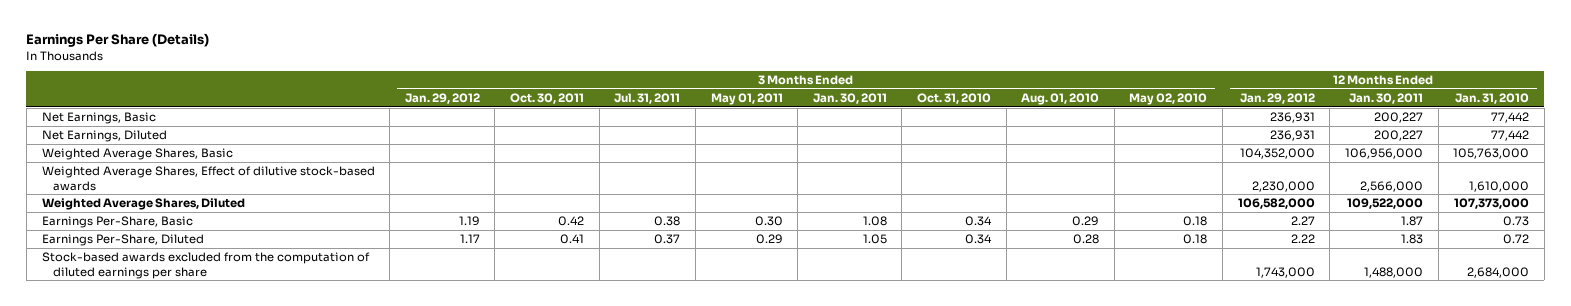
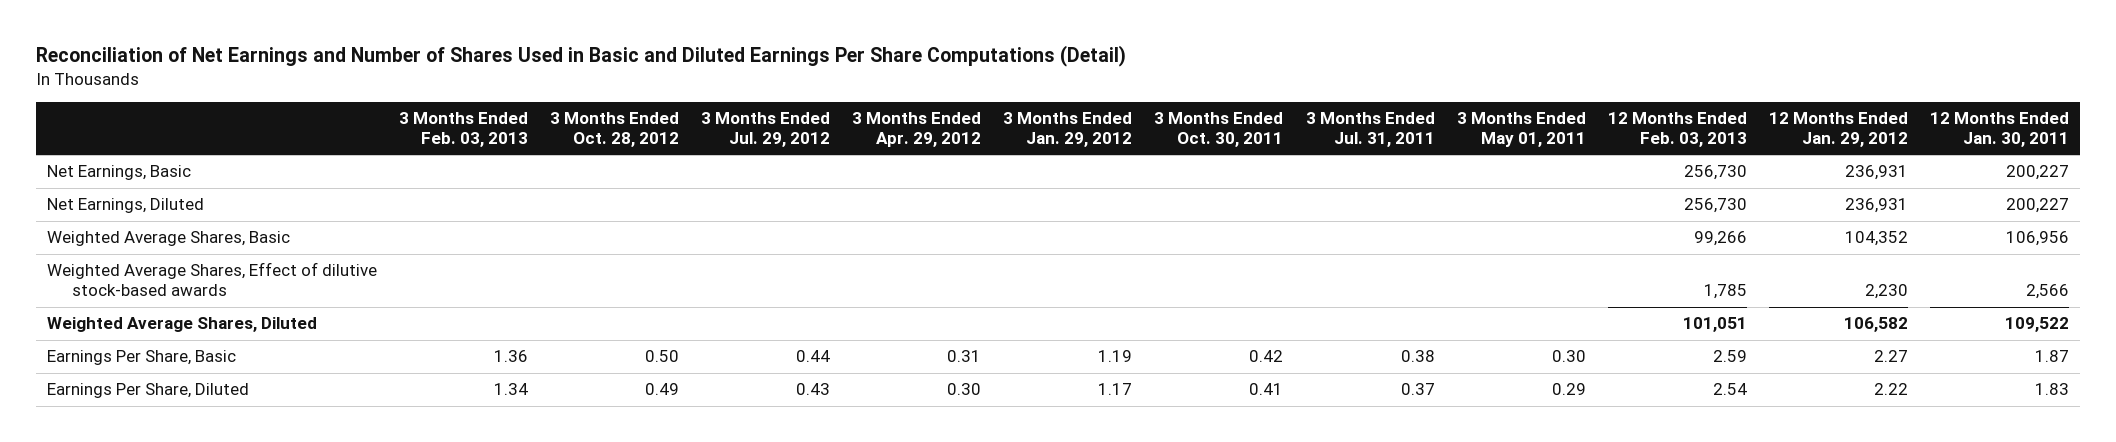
[26,33,210,48] Earnings Per Share (Details) -> [35,44,1126,67] Reconciliation of Net Earnings and Number of Shares Used in Basic and Diluted Earnings Per Share Computations (Detail)
[812,93,887,105] Jan. 30, 2011 -> none
[916,93,991,105] Oct. 31, 2010 -> none
[1021,93,1100,106] Aug. 01, 2010 -> none
[1129,93,1208,106] May 02, 2010 -> none
[1455,93,1530,105] Jan. 31, 2010 -> none
none -> [398,111,528,147] 3 Months Ended Feb. 03, 2013
none -> [550,111,680,147] 3 Months Ended Oct. 28, 2012
none -> [701,111,831,147] 3 Months Ended Jul. 29, 2012
none -> [852,111,982,147] 3 Months Ended Apr. 29, 2012
none -> [1607,111,1747,147] 12 Months Ended Feb. 03, 2013
[41,252,370,279] Stock-based awards excluded from the computation of diluted earnings per share -> none
[1239,148,1315,160] 104,352,000 -> [1844,231,1908,247] 104,352
[1344,148,1423,160] 106,956,000 -> [2006,231,2070,247] 106,956
[1251,180,1315,192] 2,230,000 -> [1864,284,1908,300] 2,230
[1359,180,1423,192] 2,566,000 -> [2026,284,2070,300] 2,566
[1237,198,1315,210] 106,582,000 -> [1843,317,1908,333] 106,582
[1346,198,1423,210] 109,522,000 -> [2005,317,2070,333] 109,522
[41,216,193,229] Earnings Per-Share, Basic -> [46,350,236,366] Earnings Per Share, Basic
[41,234,204,247] Earnings Per-Share, Diluted -> [46,383,249,399] Earnings Per Share, Diluted

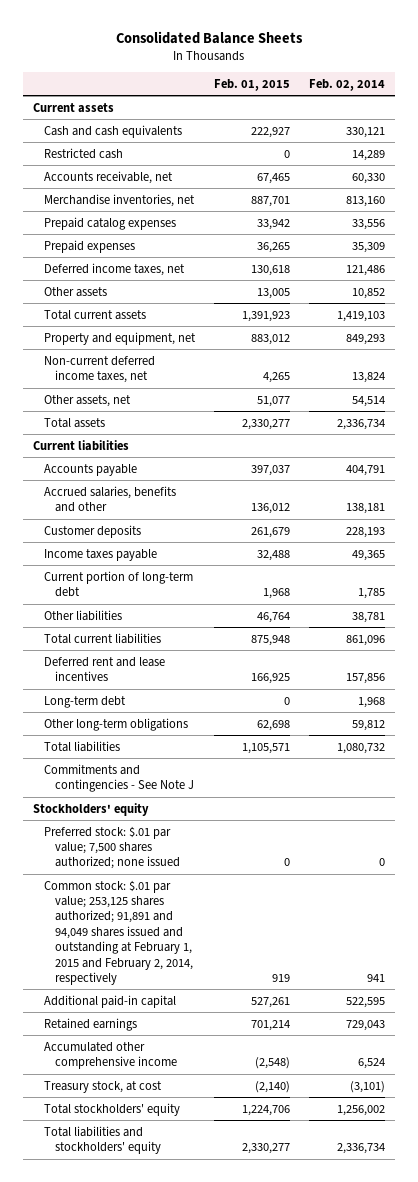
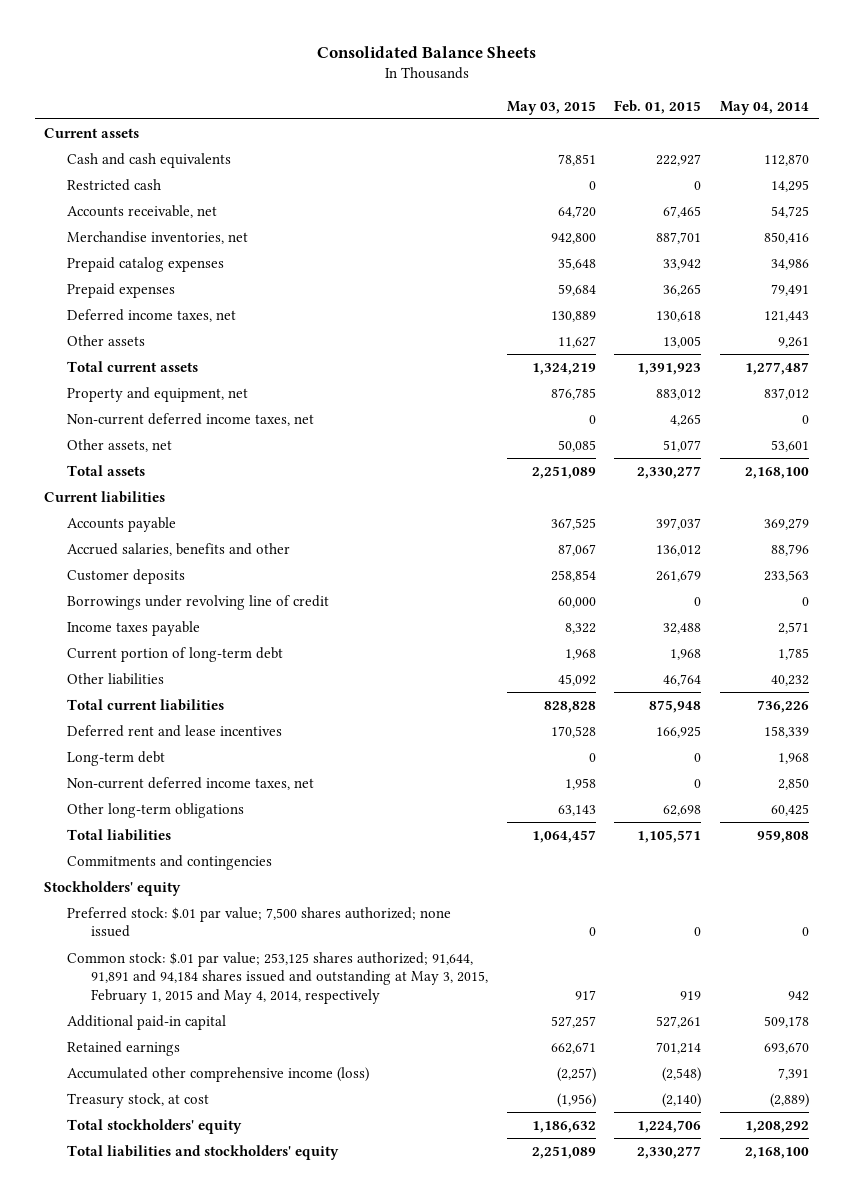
[309,78,386,91] Feb. 02, 2014 -> none
none -> [506,100,596,115] May 03, 2015
none -> [720,100,810,115] May 04, 2014
none -> [67,594,330,610] Borrowings under revolving line of credit
none -> [67,776,315,790] Non-current deferred income taxes, net
[44,763,195,793] Commitments and contingencies - See Note J -> [67,854,273,870] Commitments and contingencies
[44,879,194,985] Common stock: $.01 par value; 253,125 shares authorized; 91,891 and 94,049 shares issued and outstanding at February 1, 2015 and February 2, 2014, respectively -> [67,951,488,1004] Common stock: $.01 par value; 253,125 shares authorized; 91,644, 91,891 and 94,184 shares issued and outstanding at May 3, 2015, February 1, 2015 and May 4, 2014, respectively
[44,1041,178,1070] Accumulated other comprehensive income -> [67,1066,370,1082] Accumulated other comprehensive income (loss)

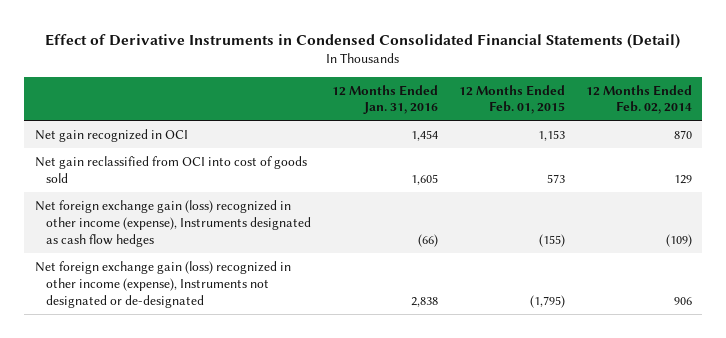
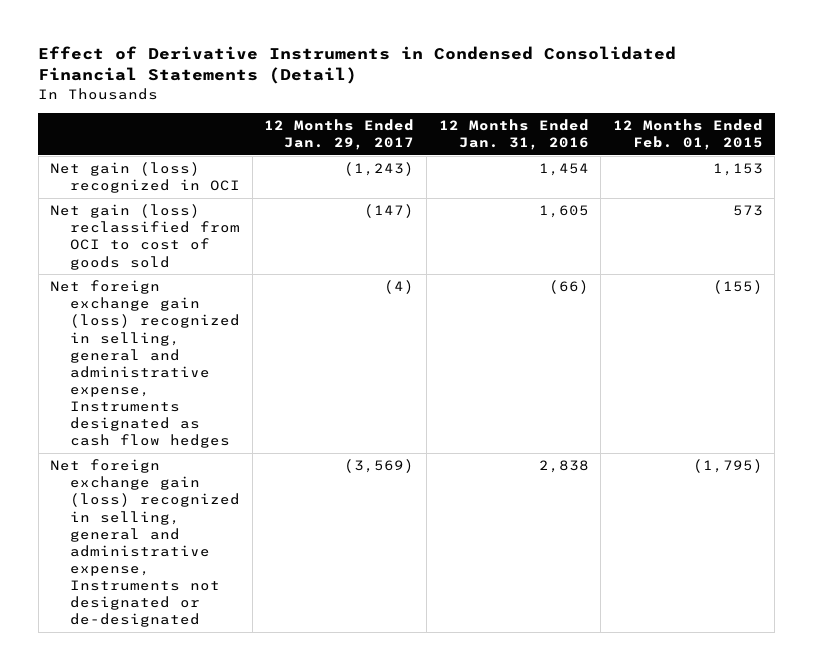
[585,84,692,115] 12 Months Ended Feb. 02, 2014 -> none
none -> [264,118,415,150] 12 Months Ended Jan. 29, 2017
[34,128,188,142] Net gain recognized in OCI -> [50,162,241,194] Net gain (loss) recognized in OCI
[34,155,307,183] Net gain reclassified from OCI into cost of goods sold -> [50,204,241,270] Net gain (loss) reclassified from OCI to cost of goods sold
[34,199,312,247] Net foreign exchange gain (loss) recognized in other income (expense), Instruments designated as cash flow hedges -> [50,280,241,449] Net foreign exchange gain (loss) recognized in selling, general and administrative expense, Instruments designated as cash flow hedges
[34,260,291,308] Net foreign exchange gain (loss) recognized in other income (expense), Instruments not designated or de-designated -> [50,459,241,628] Net foreign exchange gain (loss) recognized in selling, general and administrative expense, Instruments not designated or de-designated

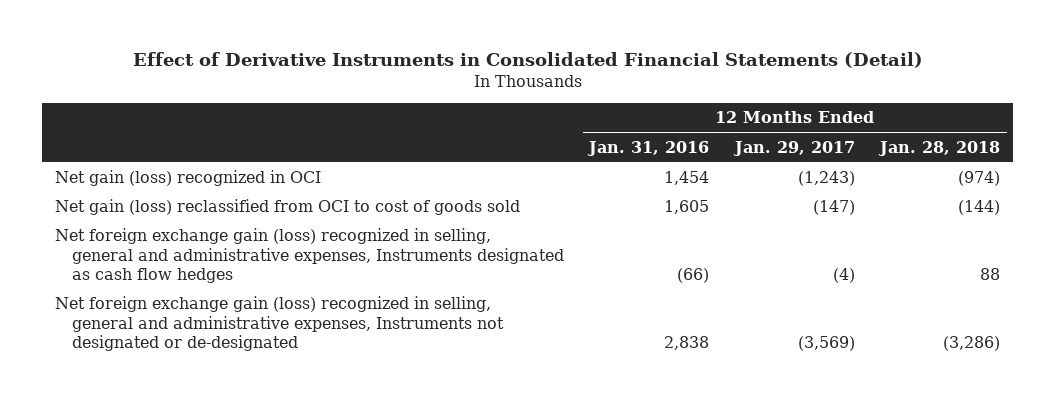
[38,46,677,85] Effect of Derivative Instruments in Condensed Consolidated Financial Statements (Detail) -> [132,52,923,69] Effect of Derivative Instruments in Consolidated Financial Statements (Detail)
[612,118,763,150] 12 Months Ended Feb. 01, 2015 -> none
none -> [878,140,1001,156] Jan. 28, 2018
[50,280,241,449] Net foreign exchange gain (loss) recognized in selling, general and administrative expense, Instruments designated as cash flow hedges -> [54,228,564,283] Net foreign exchange gain (loss) recognized in selling, general and administrative expenses, Instruments designated as cash flow hedges
[50,459,241,628] Net foreign exchange gain (loss) recognized in selling, general and administrative expense, Instruments not designated or de-designated -> [54,296,504,351] Net foreign exchange gain (loss) recognized in selling, general and administrative expenses, Instruments not designated or de-designated

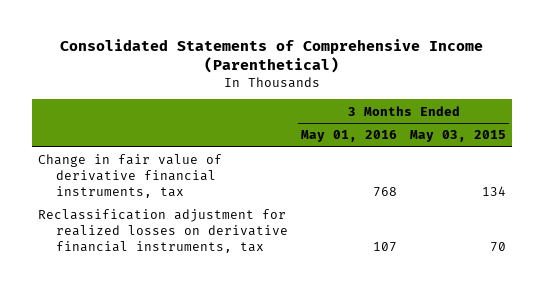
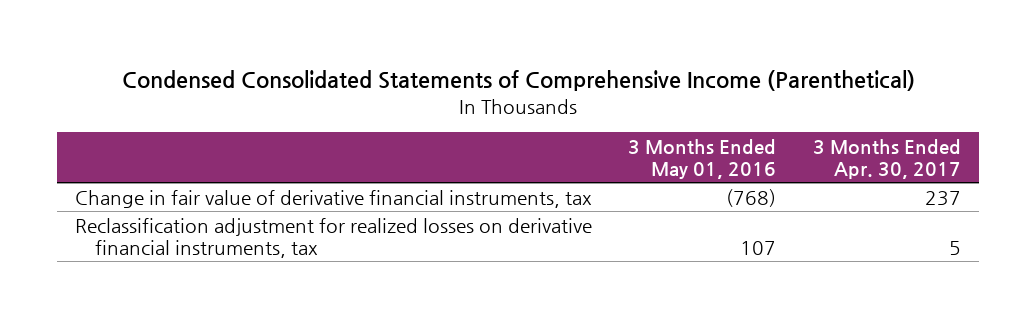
[60,39,484,74] Consolidated Statements of Comprehensive Income (Parenthetical) -> [121,69,915,91] Condensed Consolidated Statements of Comprehensive Income (Parenthetical)
[409,130,506,143] May 03, 2015 -> none
none -> [812,138,961,179] 3 Months Ended Apr. 30, 2017
[373,186,398,197] 768 -> [726,188,777,207] (768)

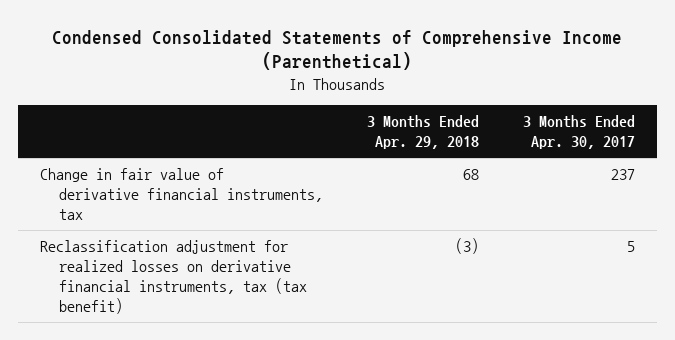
[628,138,777,179] 3 Months Ended May 01, 2016 -> none
none -> [367,115,480,150] 3 Months Ended Apr. 29, 2018
[75,217,593,258] Reclassification adjustment for realized losses on derivative financial instruments, tax -> [39,240,308,315] Reclassification adjustment for realized losses on derivative financial instruments, tax (tax benefit)

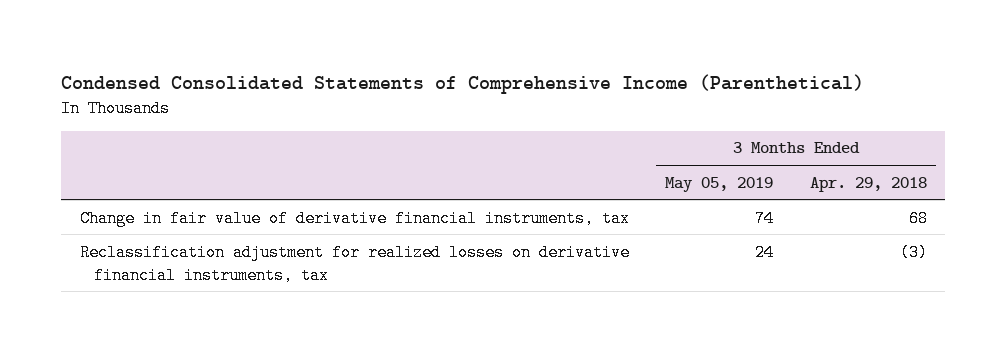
[522,115,635,150] 3 Months Ended Apr. 30, 2017 -> none
none -> [665,176,774,192] May 05, 2019
[39,240,308,315] Reclassification adjustment for realized losses on derivative financial instruments, tax (tax benefit) -> [79,243,630,284] Reclassification adjustment for realized losses on derivative financial instruments, tax

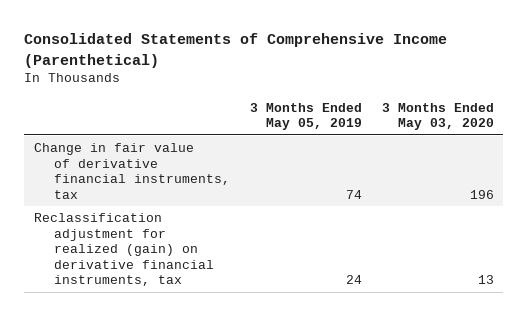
[61,73,865,94] Condensed Consolidated Statements of Comprehensive Income (Parenthetical) -> [23,33,447,68] Consolidated Statements of Comprehensive Income (Parenthetical)
[810,176,928,192] Apr. 29, 2018 -> none
none -> [381,102,494,131] 3 Months Ended May 03, 2020
[79,243,630,284] Reclassification adjustment for realized losses on derivative financial instruments, tax -> [33,213,215,287] Reclassification adjustment for realized (gain) on derivative financial instruments, tax

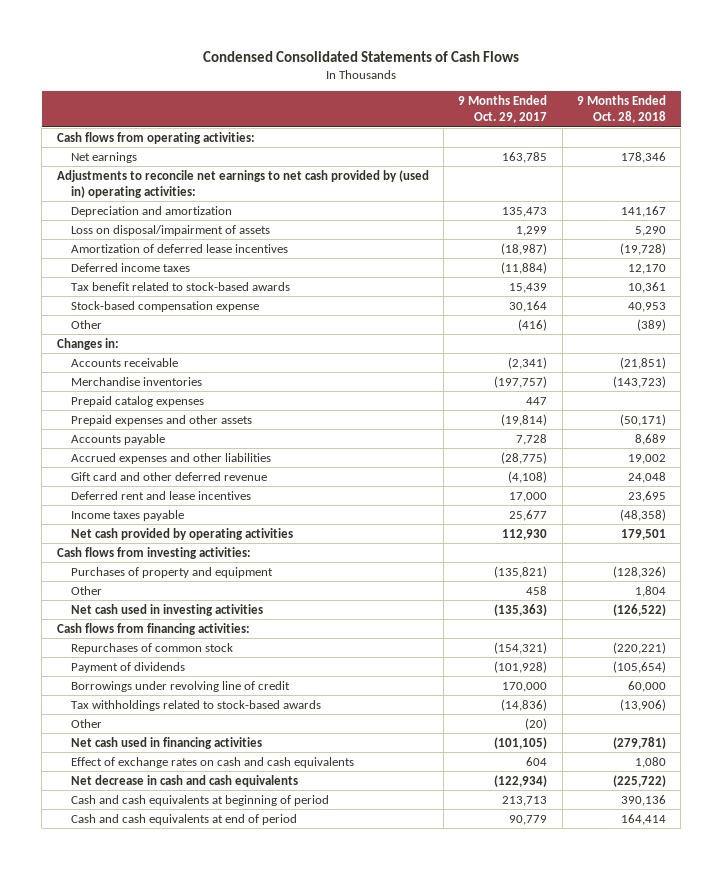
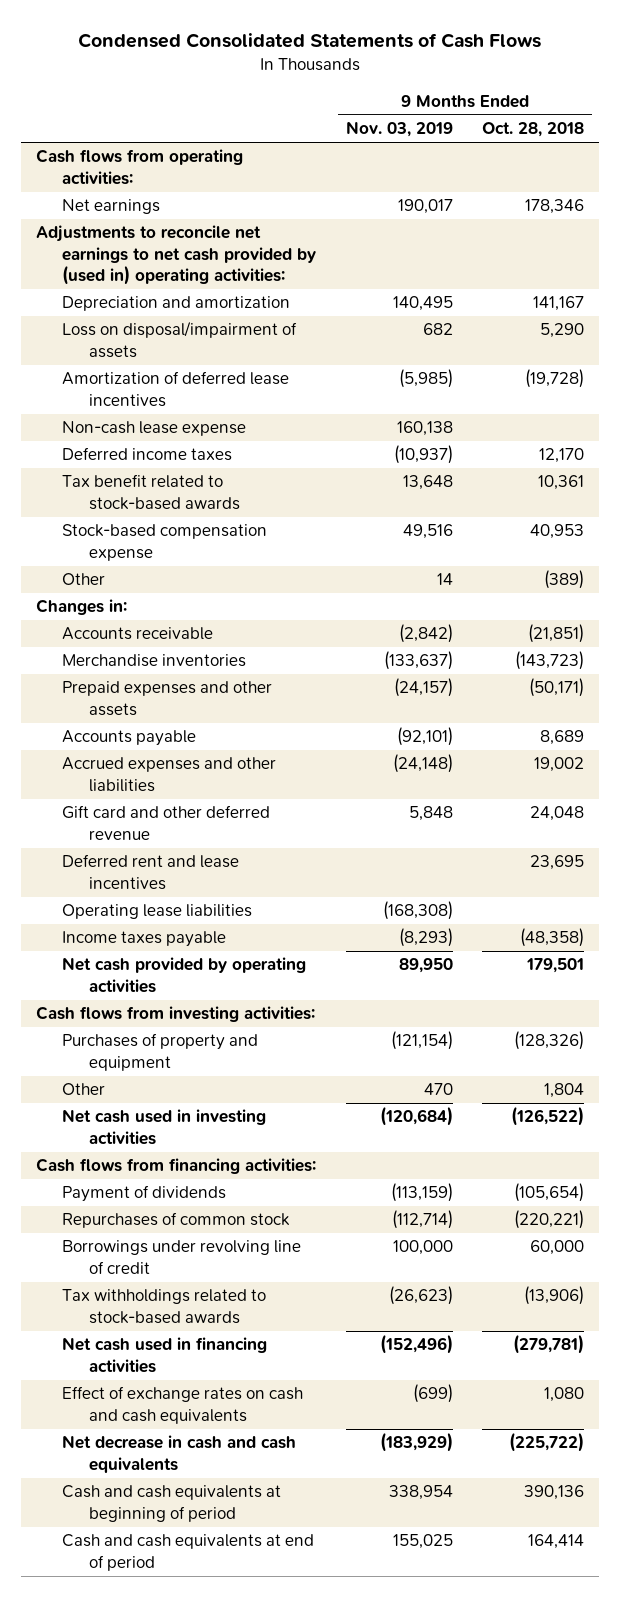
[458,95,548,124] 9 Months Ended Oct. 29, 2017 -> none
none -> [345,121,453,138] Nov. 03, 2019
none -> [62,421,247,437] Non-cash lease expense
[71,395,205,407] Prepaid catalog expenses -> none
none -> [62,904,253,920] Operating lease liabilities
[71,642,234,654] Repurchases of common stock -> [62,1212,291,1229] Repurchases of common stock
[71,718,103,728] Other -> none

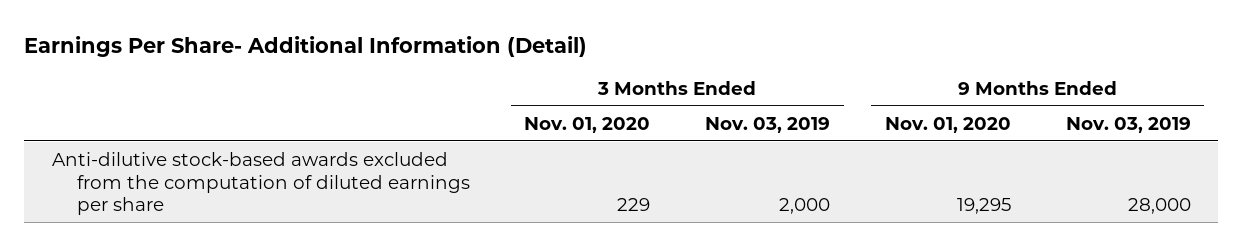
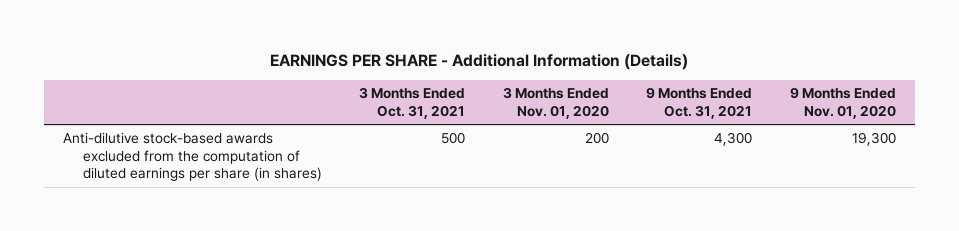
[24,35,588,57] Earnings Per Share- Additional Information (Detail) -> [270,53,689,70] EARNINGS PER SHARE - Additional Information (Details)
[705,116,831,133] Nov. 03, 2019 -> none
[1065,116,1191,133] Nov. 03, 2019 -> none
none -> [359,87,466,119] 3 Months Ended Oct. 31, 2021
none -> [646,87,753,119] 9 Months Ended Oct. 31, 2021
[51,151,470,216] Anti-dilutive stock-based awards excluded from the computation of diluted earnings per share -> [62,132,322,182] Anti-dilutive stock-based awards excluded from the computation of diluted earnings per share (in shares)
[617,198,651,212] 229 -> [584,132,609,145] 200
[956,198,1011,215] 19,295 -> [851,132,896,147] 19,300

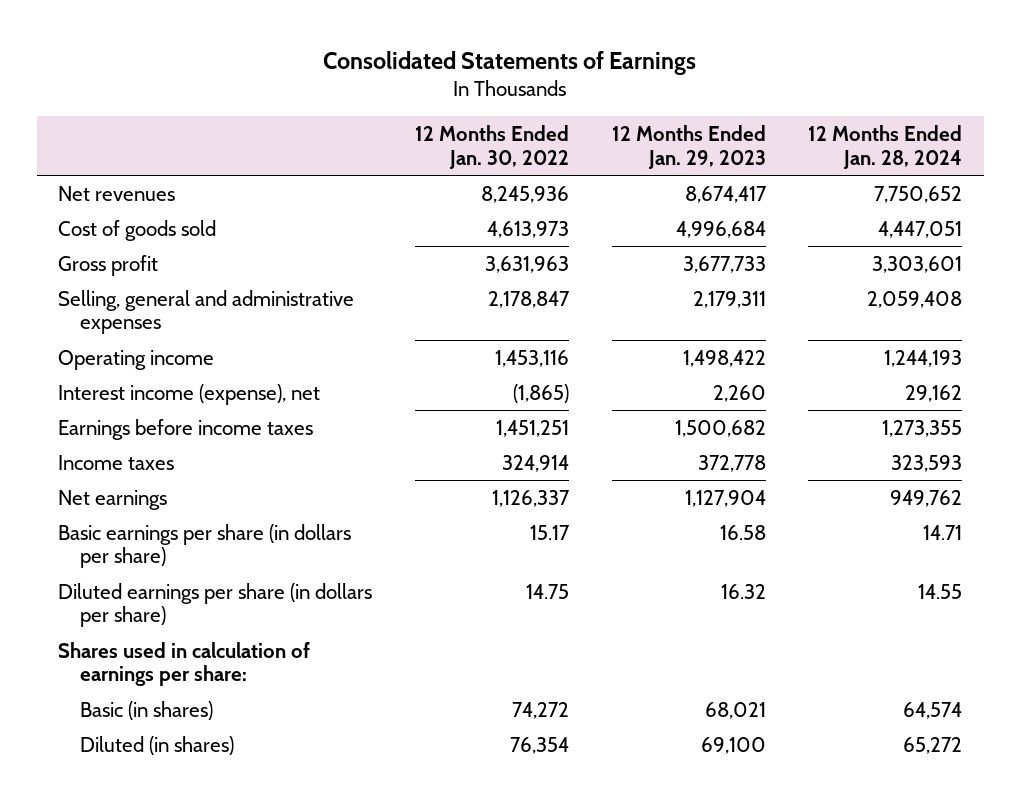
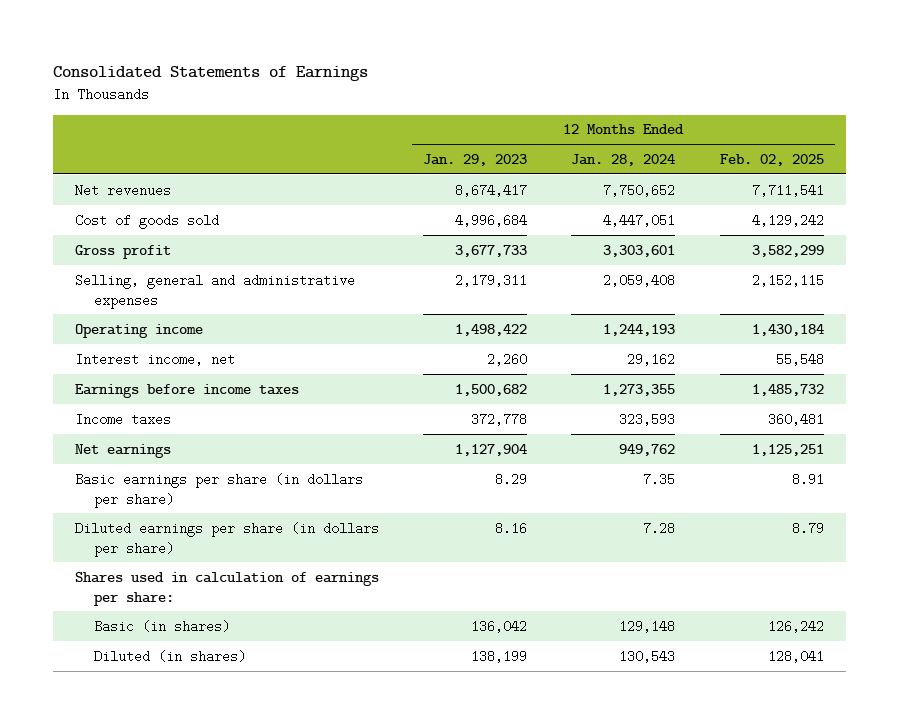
[414,124,569,169] 12 Months Ended Jan. 30, 2022 -> none
none -> [719,153,824,166] Feb. 02, 2025
[58,383,321,405] Interest income (expense), net -> [74,352,235,366] Interest income, net
[719,524,766,540] 16.58 -> [495,472,528,486] 8.29
[923,524,963,540] 14.71 -> [643,472,676,486] 7.35
[720,583,766,599] 16.32 -> [495,521,528,535] 8.16
[918,583,963,599] 14.55 -> [643,521,676,535] 7.28
[704,701,766,719] 68,021 -> [471,619,528,633] 136,042
[903,701,963,719] 64,574 -> [619,619,676,633] 129,148
[700,736,766,754] 69,100 -> [471,649,528,663] 138,199
[903,736,963,754] 65,272 -> [619,649,676,663] 130,543

